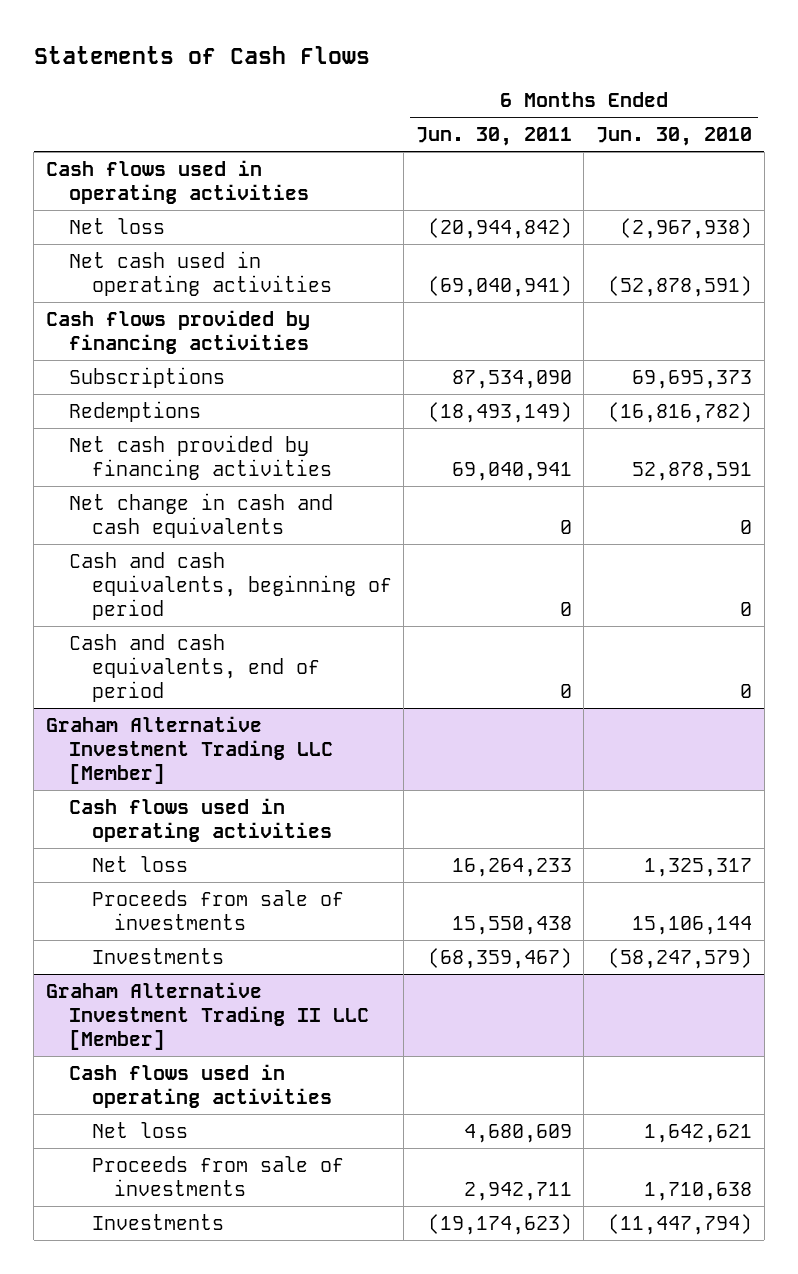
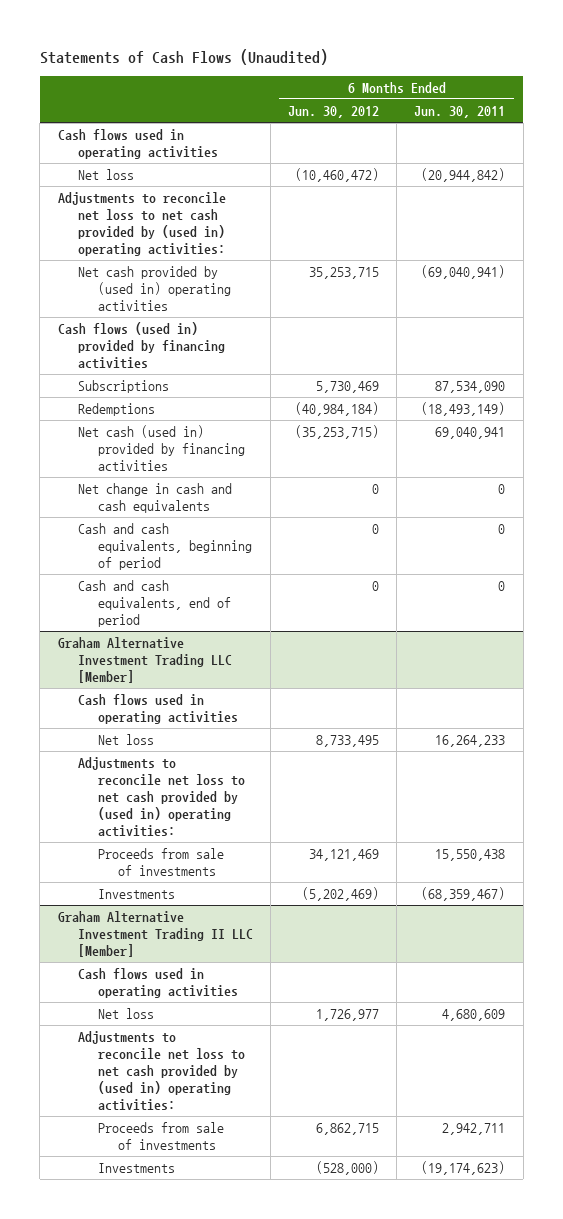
[33,46,370,65] Statements of Cash Flows -> [39,48,328,65] Statements of Cash Flows (Unaudited)
[595,127,752,147] Jun. 30, 2010 -> none
none -> [288,106,380,119] Jun. 30, 2012
none -> [57,192,226,257] Adjustments to reconcile net loss to net cash provided by (used in) operating activities:
[68,250,332,297] Net cash used in operating activities -> [77,266,231,312] Net cash provided by (used in) operating activities
[45,309,310,355] Cash flows provided by financing activities -> [57,322,225,370] Cash flows (used in) provided by financing activities
[68,434,332,481] Net cash provided by financing activities -> [77,425,245,472] Net cash (used in) provided by financing activities
none -> [77,757,245,838] Adjustments to reconcile net loss to net cash provided by (used in) operating activities:
none -> [77,1031,245,1112] Adjustments to reconcile net loss to net cash provided by (used in) operating activities:

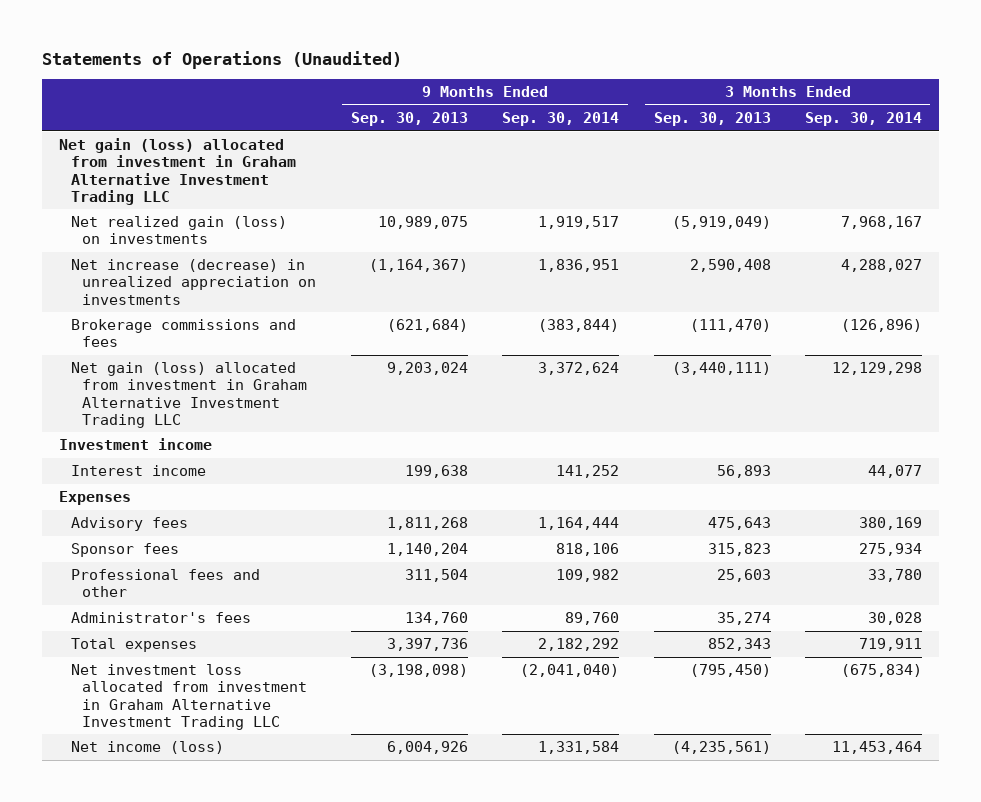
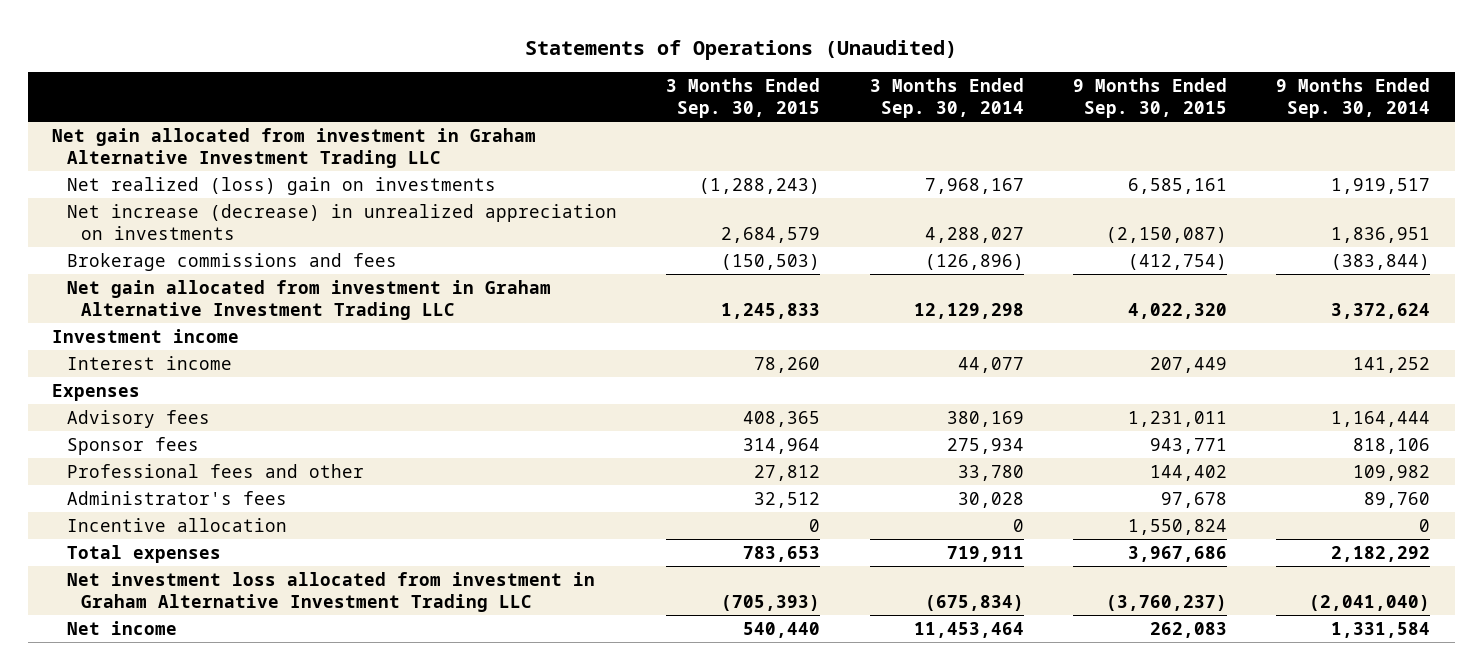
[350,112,468,127] Sep. 30, 2013 -> none
[653,112,771,127] Sep. 30, 2013 -> none
none -> [666,78,821,118] 3 Months Ended Sep. 30, 2015
none -> [1072,78,1227,118] 9 Months Ended Sep. 30, 2015
[59,138,296,205] Net gain (loss) allocated from investment in Graham Alternative Investment Trading LLC -> [52,127,537,168] Net gain allocated from investment in Graham Alternative Investment Trading LLC
[70,216,287,245] Net realized gain (loss) on investments -> [66,176,496,195] Net realized (loss) gain on investments
[70,362,308,428] Net gain (loss) allocated from investment in Graham Alternative Investment Trading LLC -> [66,279,551,320] Net gain allocated from investment in Graham Alternative Investment Trading LLC
none -> [66,517,287,532] Incentive allocation
[70,741,224,755] Net income (loss) -> [66,620,177,635] Net income

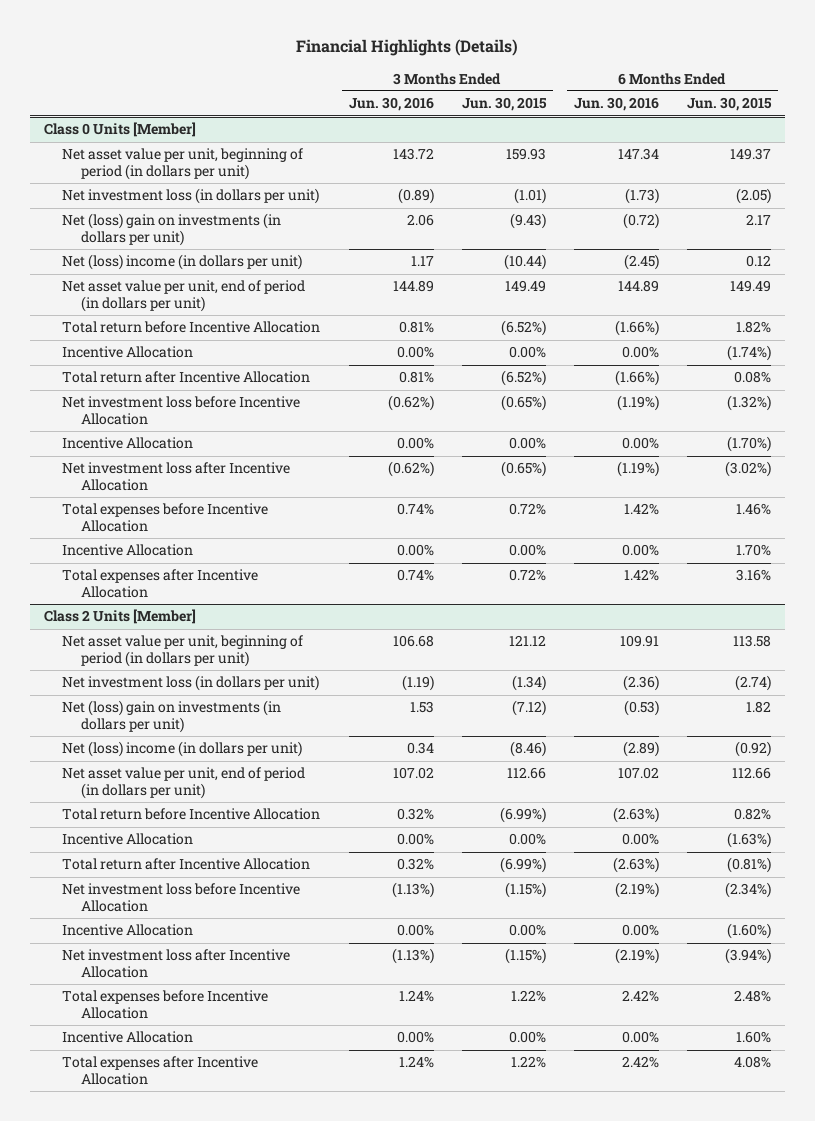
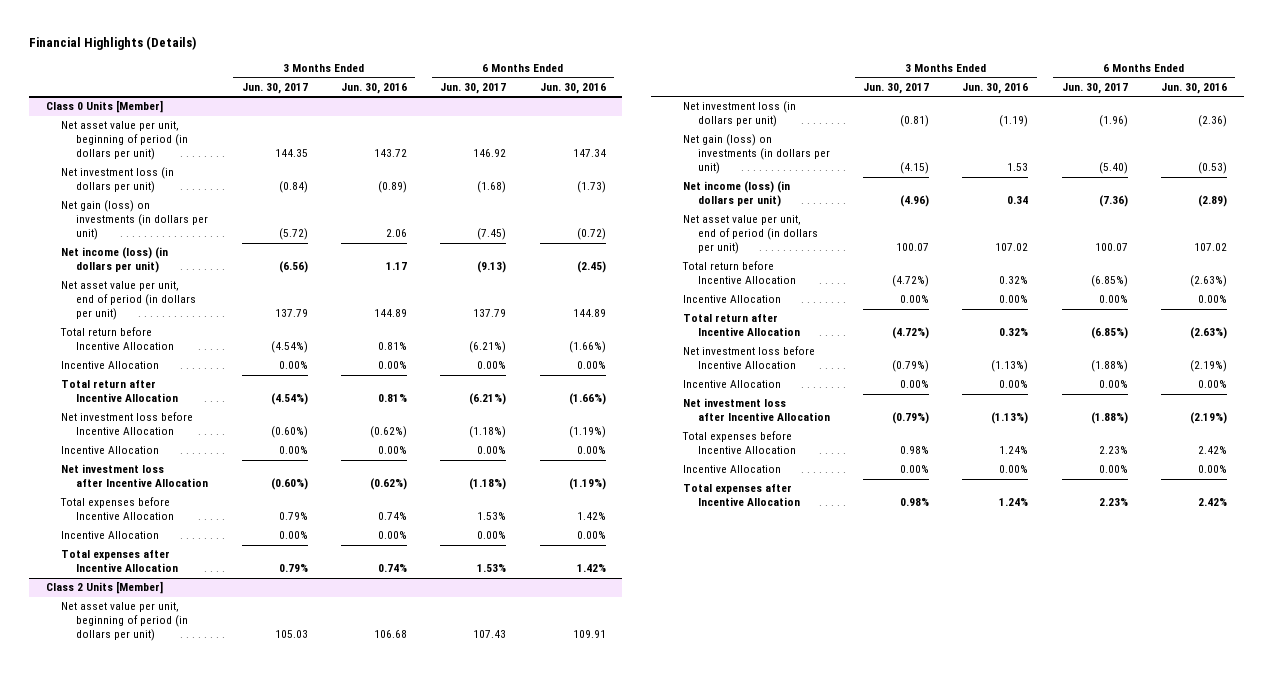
[461,97,547,112] Jun. 30, 2015 -> none
[686,97,772,112] Jun. 30, 2015 -> none
none -> [241,82,308,94] Jun. 30, 2017
none -> [440,82,507,94] Jun. 30, 2017
[62,213,282,246] Net (loss) gain on investments (in dollars per unit) -> [61,200,209,241] Net gain (loss) on investments (in dollars per unit)
[62,254,303,271] Net (loss) income (in dollars per unit) -> [61,247,169,274] Net income (loss) (in dollars per unit)
[62,700,282,733] Net (loss) gain on investments (in dollars per unit) -> [682,134,830,175] Net gain (loss) on investments (in dollars per unit)
[62,741,303,758] Net (loss) income (in dollars per unit) -> [682,181,790,208] Net income (loss) (in dollars per unit)

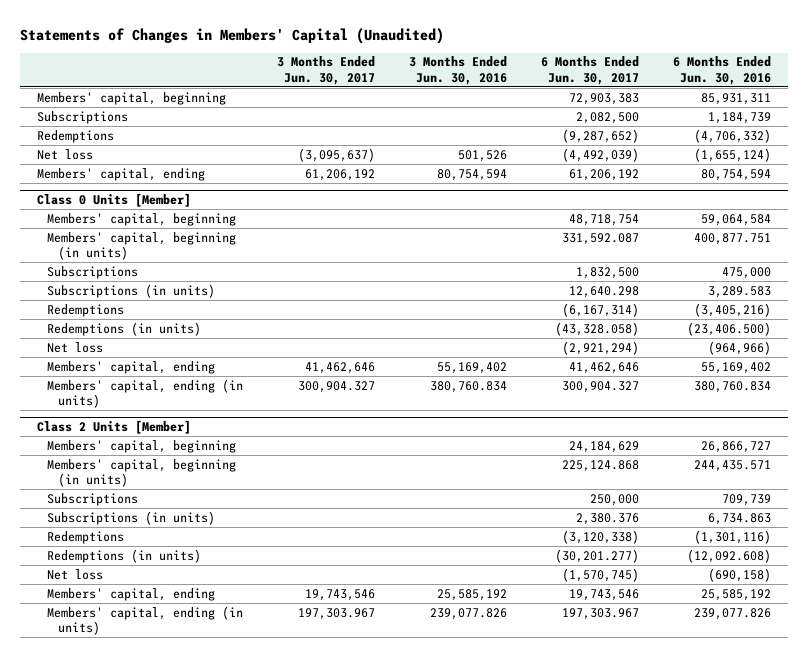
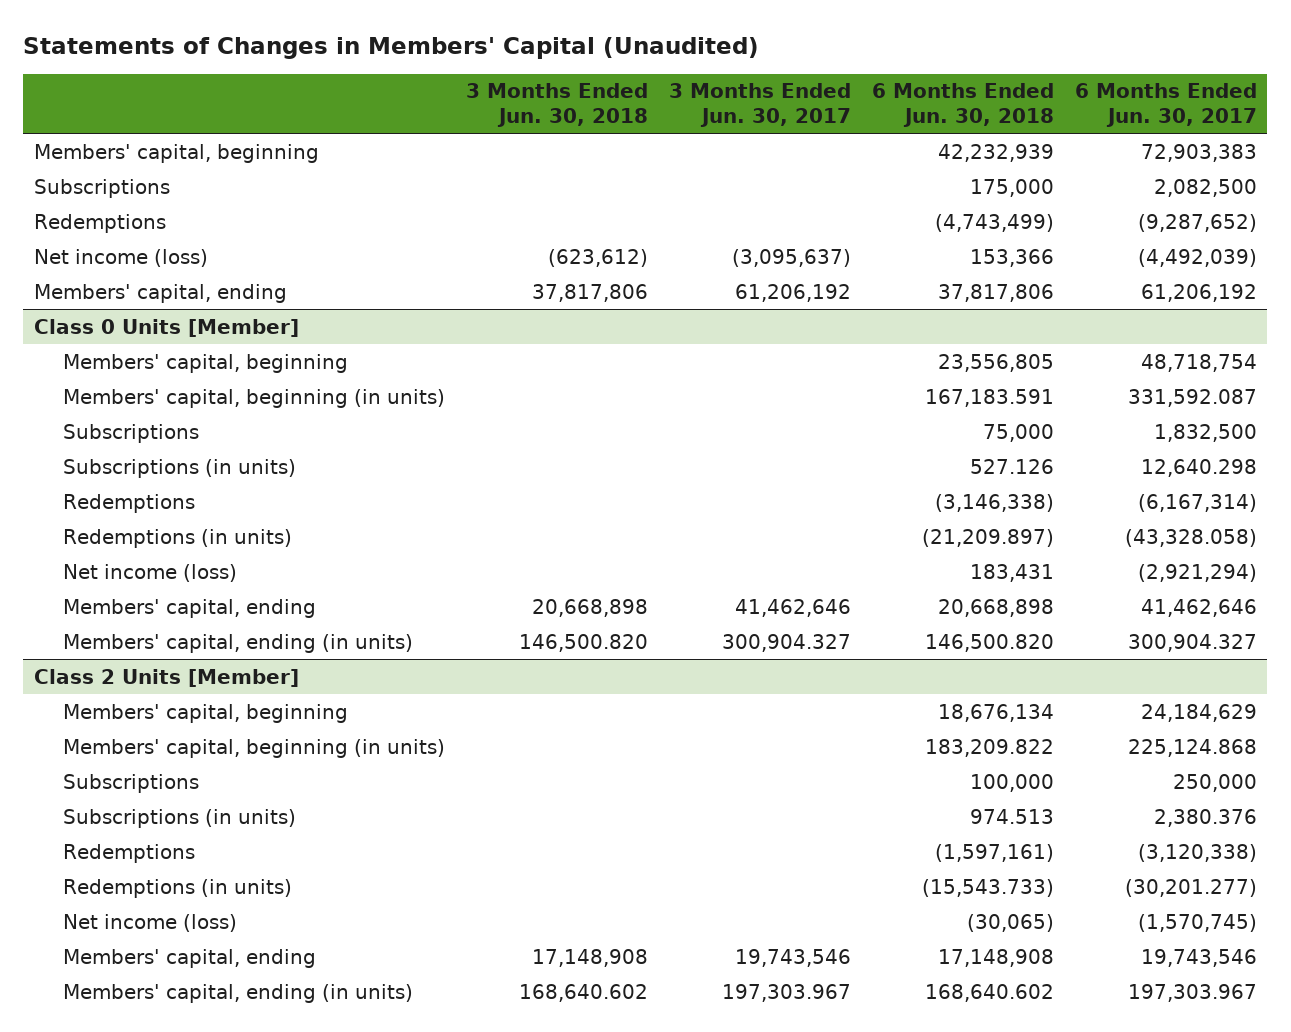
[409,56,508,85] 3 Months Ended Jun. 30, 2016 -> none
[673,56,772,85] 6 Months Ended Jun. 30, 2016 -> none
none -> [466,83,649,127] 3 Months Ended Jun. 30, 2018
none -> [872,83,1055,127] 6 Months Ended Jun. 30, 2018
[37,148,94,160] Net loss -> [33,248,208,267] Net income (loss)
[47,341,104,353] Net loss -> [63,563,238,582] Net income (loss)
[47,568,104,580] Net loss -> [63,913,238,932] Net income (loss)

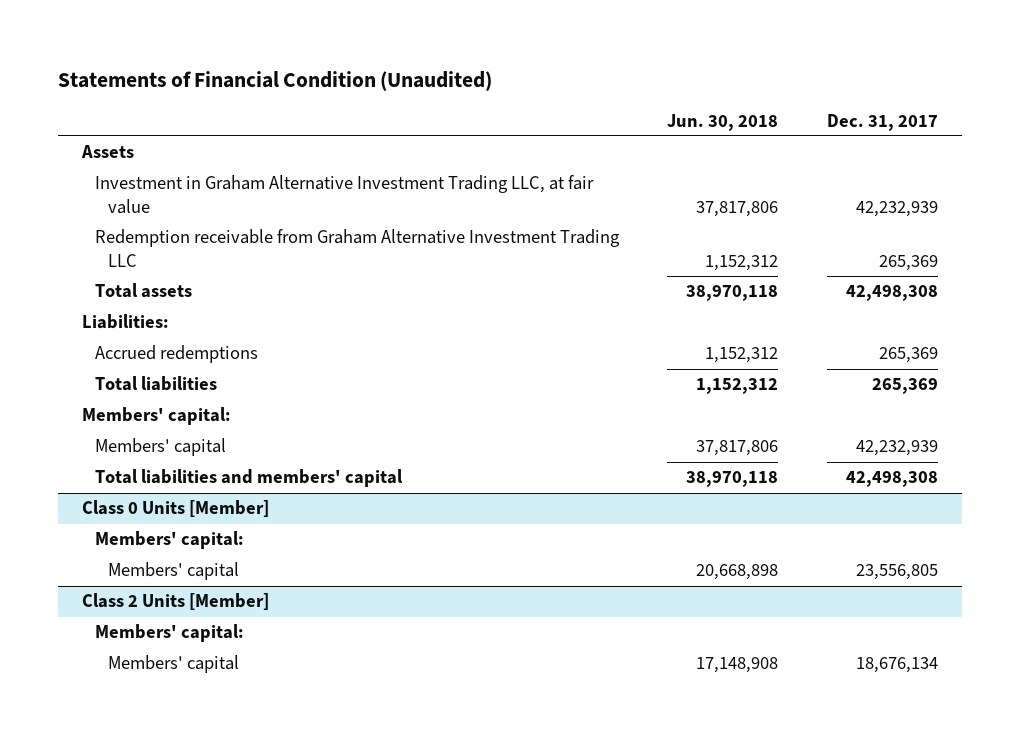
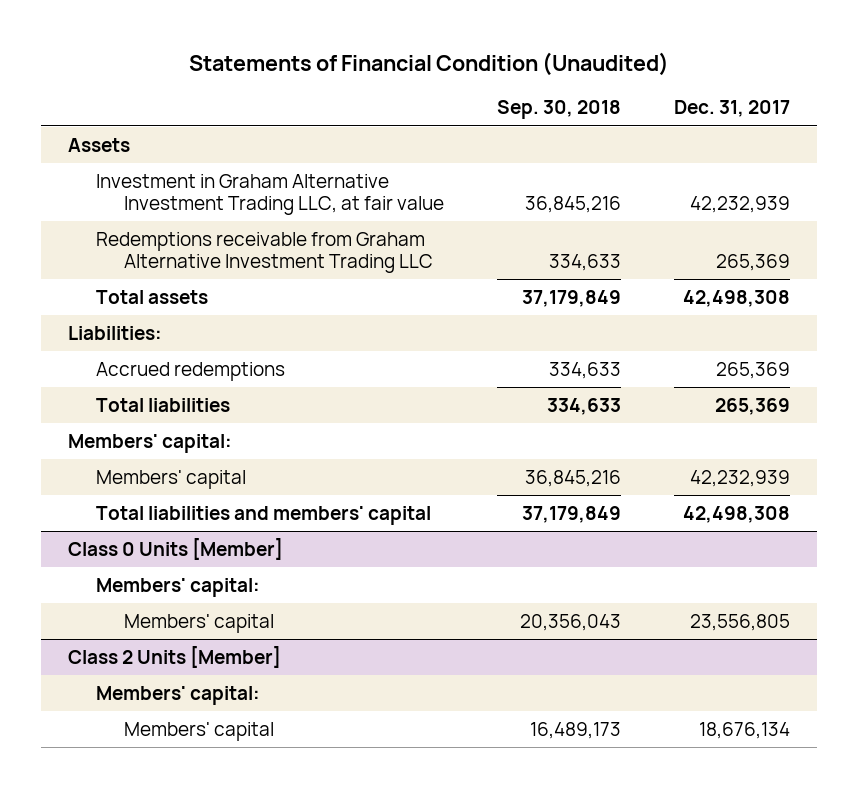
[667,113,779,131] Jun. 30, 2018 -> none
none -> [497,100,622,120] Sep. 30, 2018
[95,229,621,267] Redemption receivable from Graham Alternative Investment Trading LLC -> [95,232,433,273] Redemptions receivable from Graham Alternative Investment Trading LLC

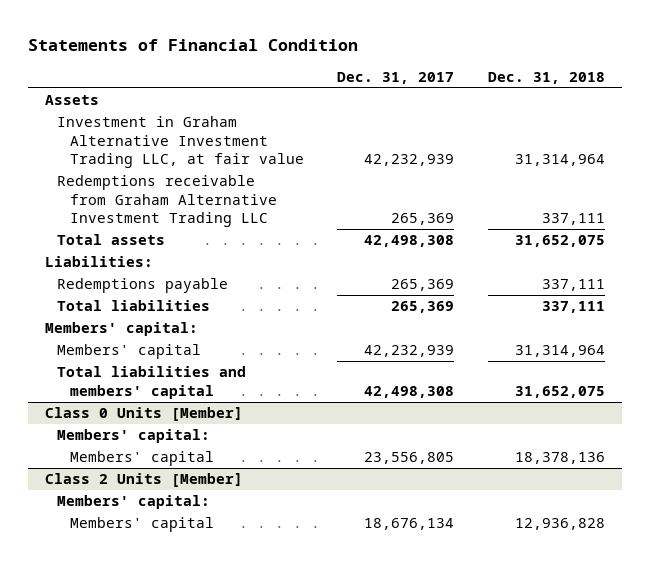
[189,51,670,76] Statements of Financial Condition (Unaudited) -> [28,38,359,51] Statements of Financial Condition
[497,100,622,120] Sep. 30, 2018 -> none
none -> [487,71,605,84] Dec. 31, 2018
[95,362,285,382] Accrued redemptions -> [57,278,229,294] Redemptions payable

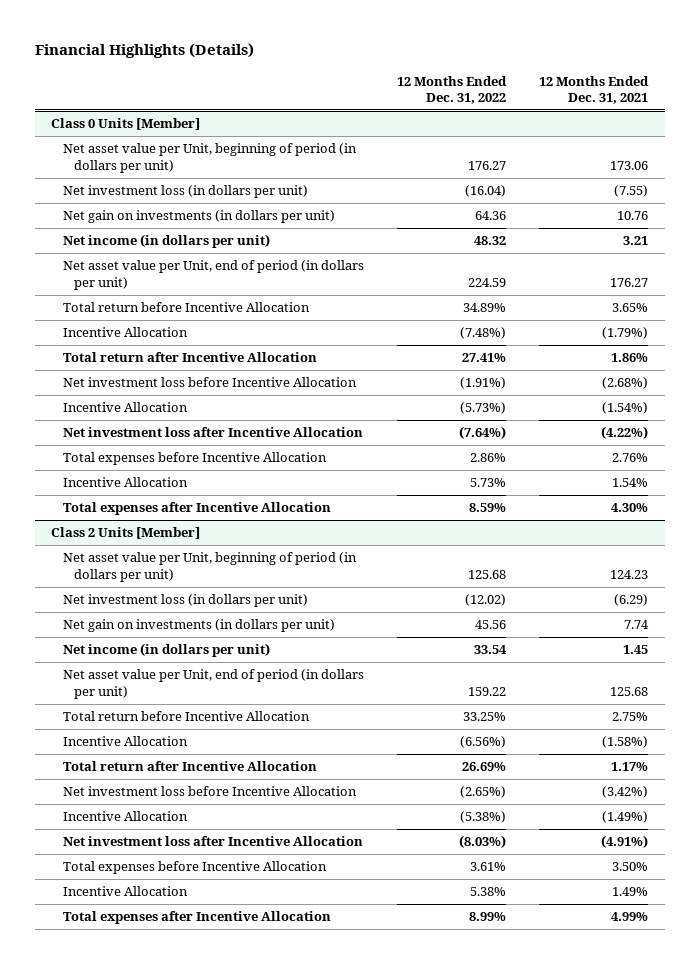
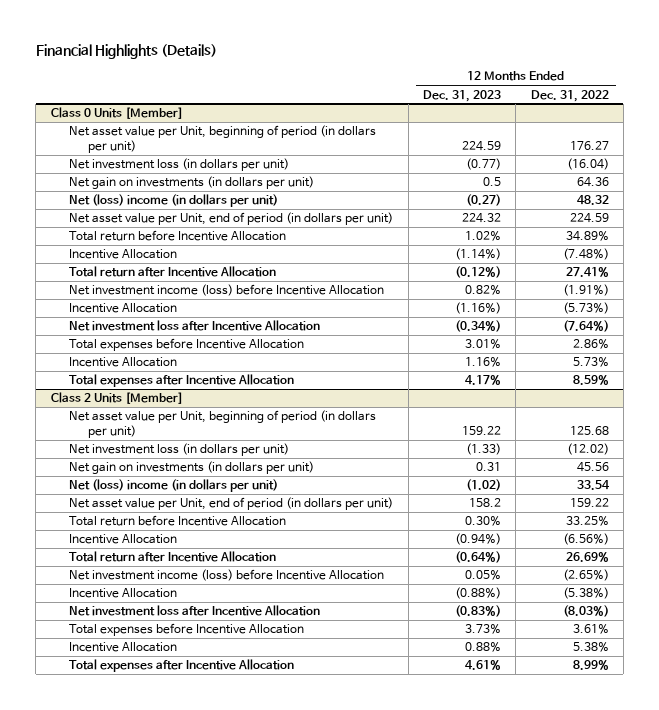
[538,75,649,104] 12 Months Ended Dec. 31, 2021 -> none
none -> [422,89,501,102] Dec. 31, 2023
[62,234,270,249] Net income (in dollars per unit) -> [69,194,279,208] Net (loss) income (in dollars per unit)
[62,377,357,388] Net investment loss before Incentive Allocation -> [69,284,385,297] Net investment income (loss) before Incentive Allocation
[62,643,270,658] Net income (in dollars per unit) -> [69,479,279,493] Net (loss) income (in dollars per unit)
[62,786,357,797] Net investment loss before Incentive Allocation -> [69,569,385,582] Net investment income (loss) before Incentive Allocation

